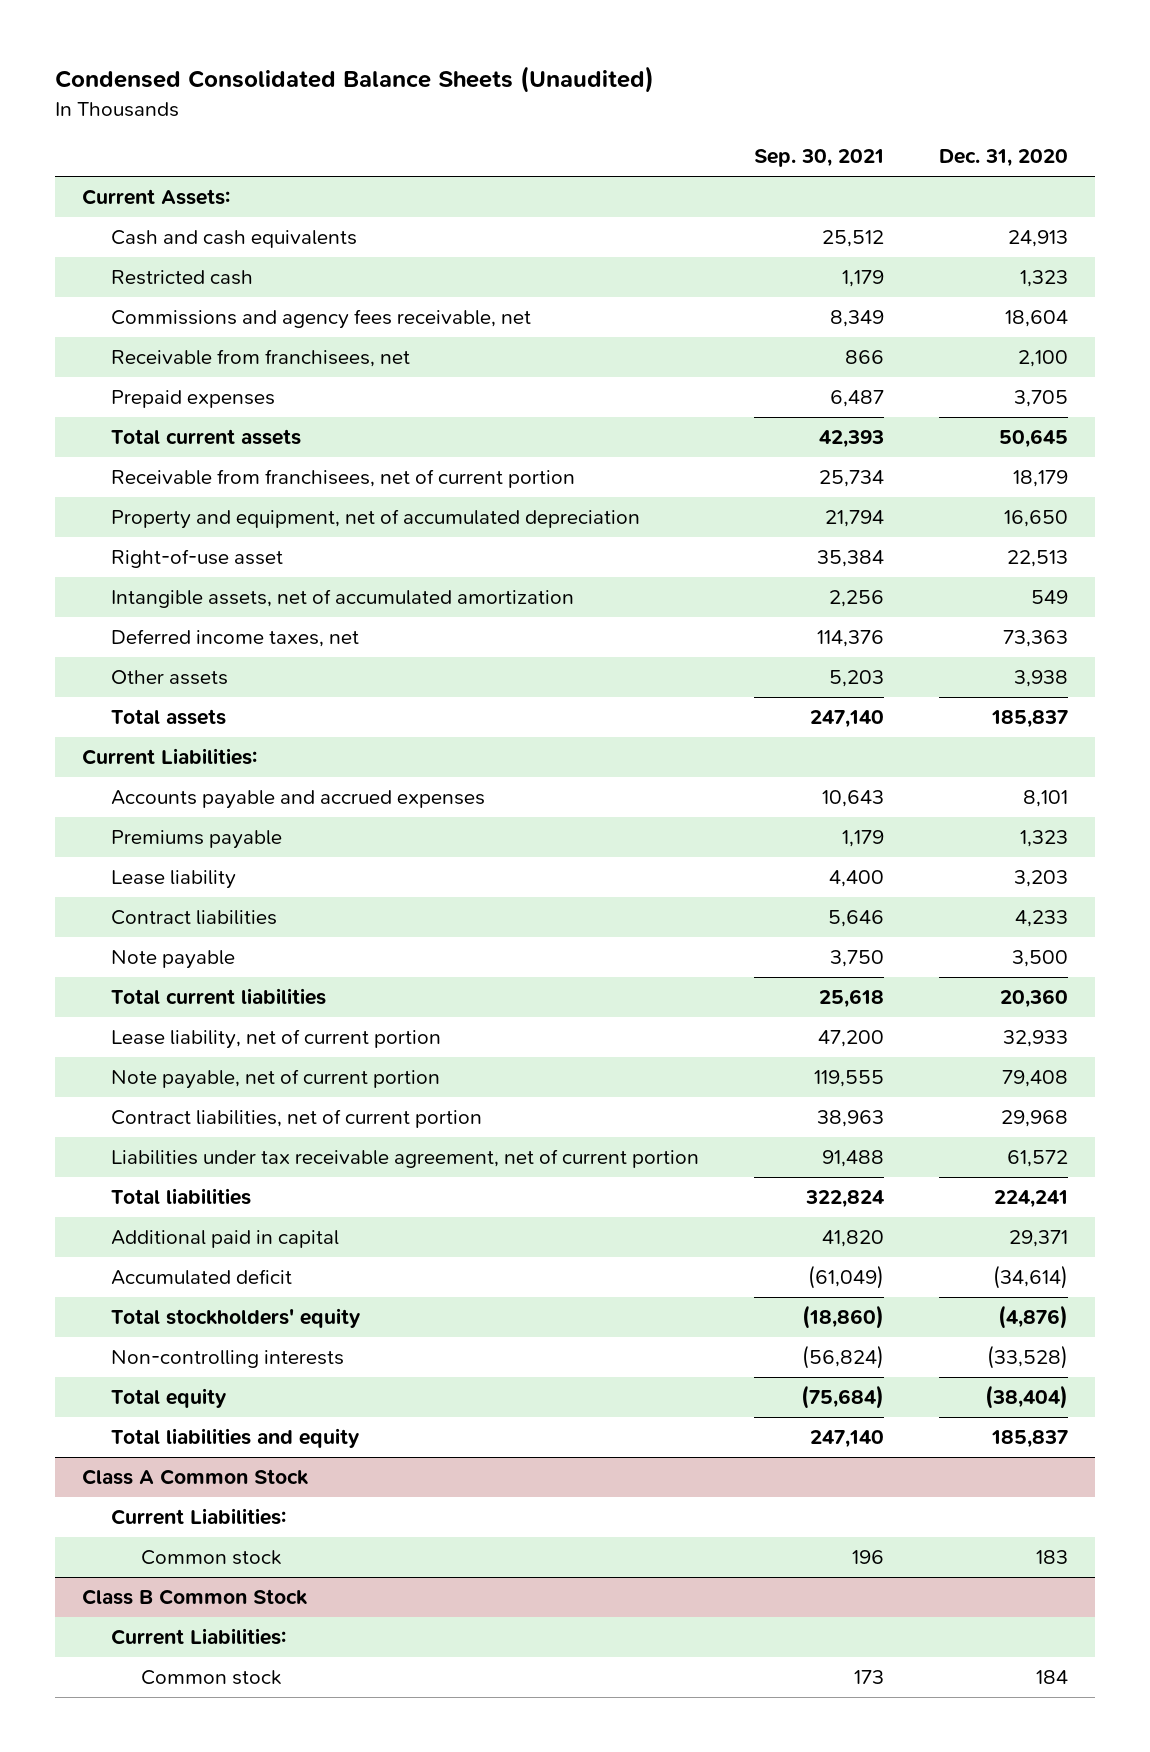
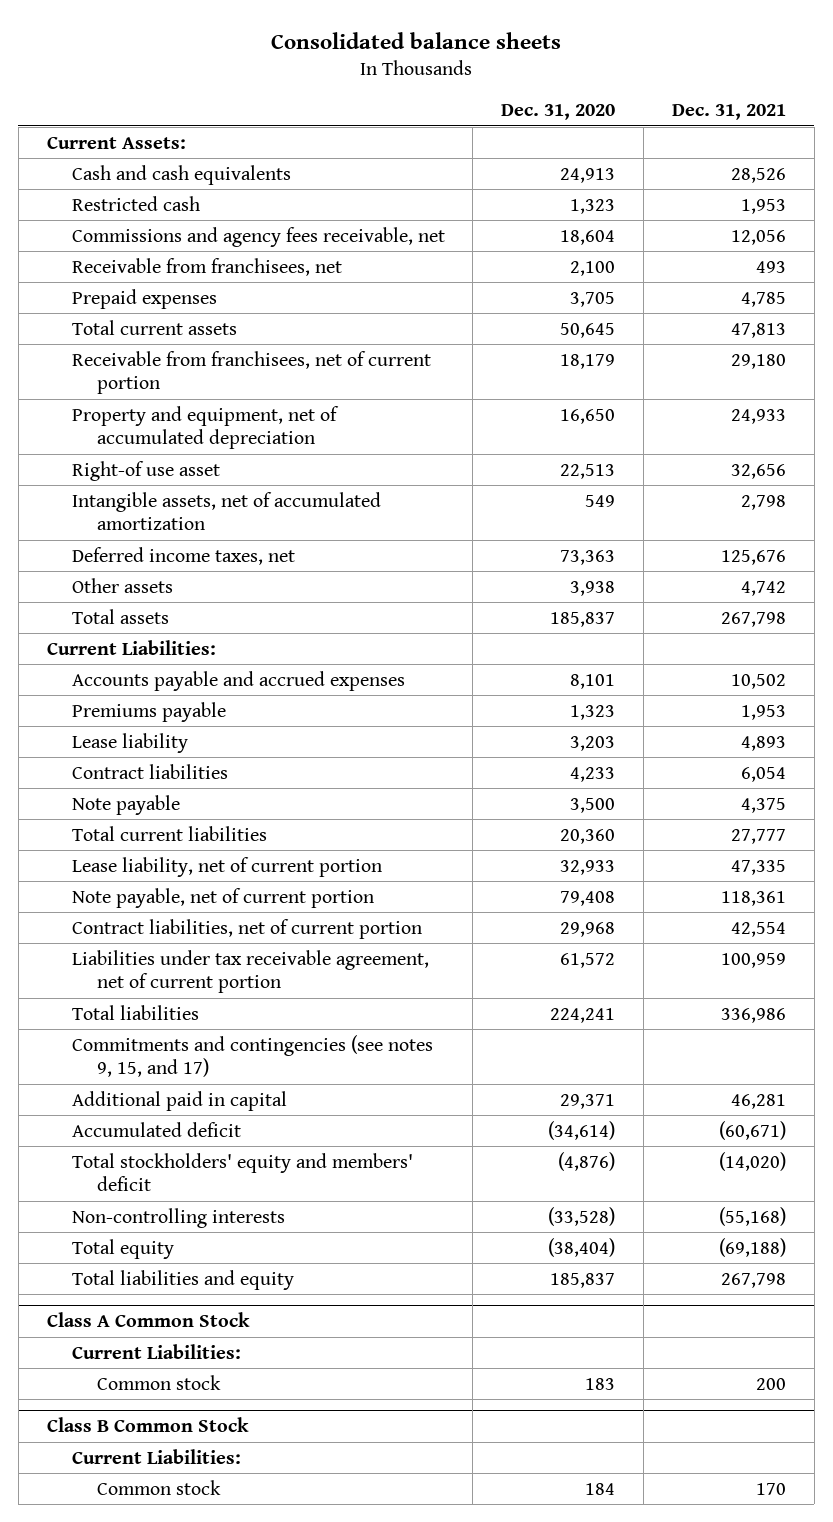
[54,66,654,94] Condensed Consolidated Balance Sheets (Unaudited) -> [271,31,562,49] Consolidated balance sheets
[754,149,885,168] Sep. 30, 2021 -> none
none -> [671,103,786,120] Dec. 31, 2021
[111,548,284,568] Right-of-use asset -> [71,460,220,481] Right-of use asset
none -> [71,1034,433,1078] Commitments and contingencies (see notes 9, 15, and 17)
[111,1307,362,1328] Total stockholders' equity -> [71,1152,413,1192] Total stockholders' equity and members' deficit

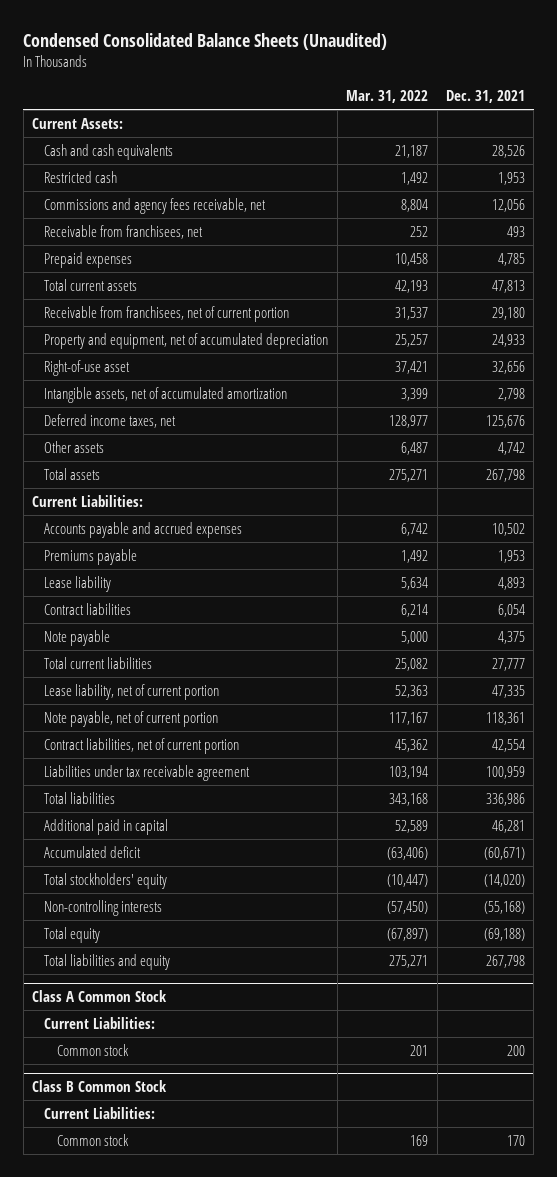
[271,31,562,49] Consolidated balance sheets -> [23,32,388,50] Condensed Consolidated Balance Sheets (Unaudited)
[501,103,616,120] Dec. 31, 2020 -> none
none -> [346,90,429,104] Mar. 31, 2022
[71,460,220,481] Right-of use asset -> [44,359,131,376] Right-of-use asset
[71,949,429,994] Liabilities under tax receivable agreement, net of current portion -> [44,764,251,781] Liabilities under tax receivable agreement
[71,1034,433,1078] Commitments and contingencies (see notes 9, 15, and 17) -> none
[71,1152,413,1192] Total stockholders' equity and members' deficit -> [44,872,168,889] Total stockholders' equity

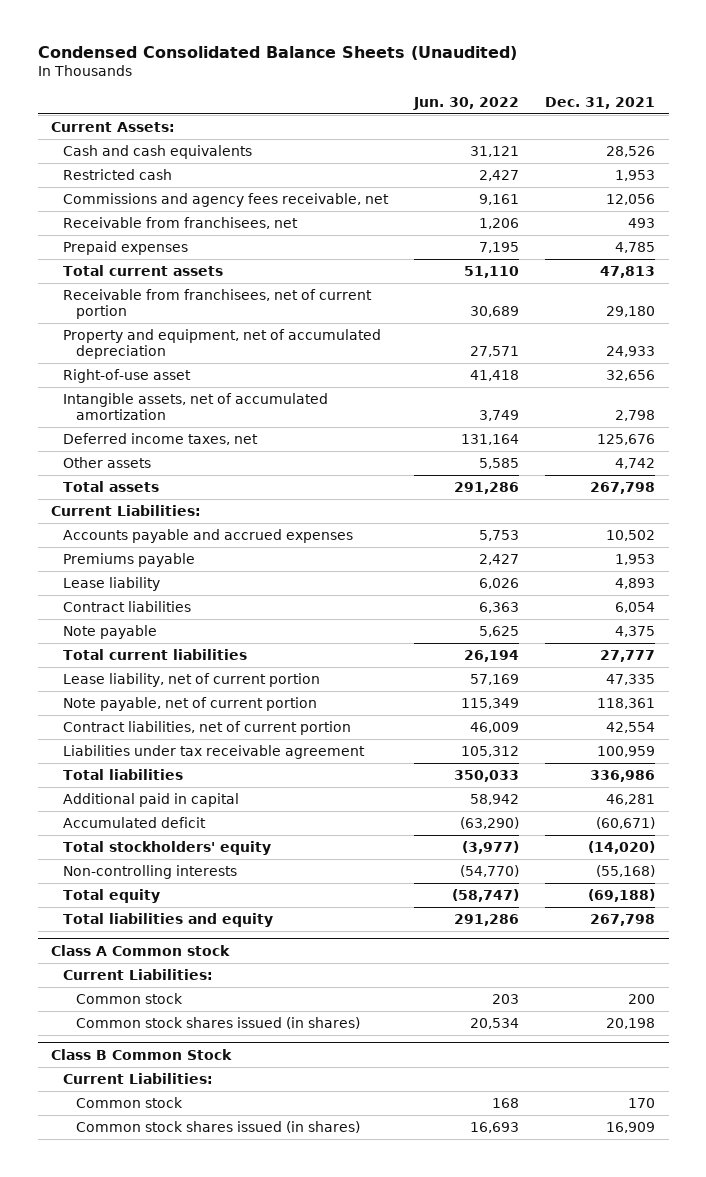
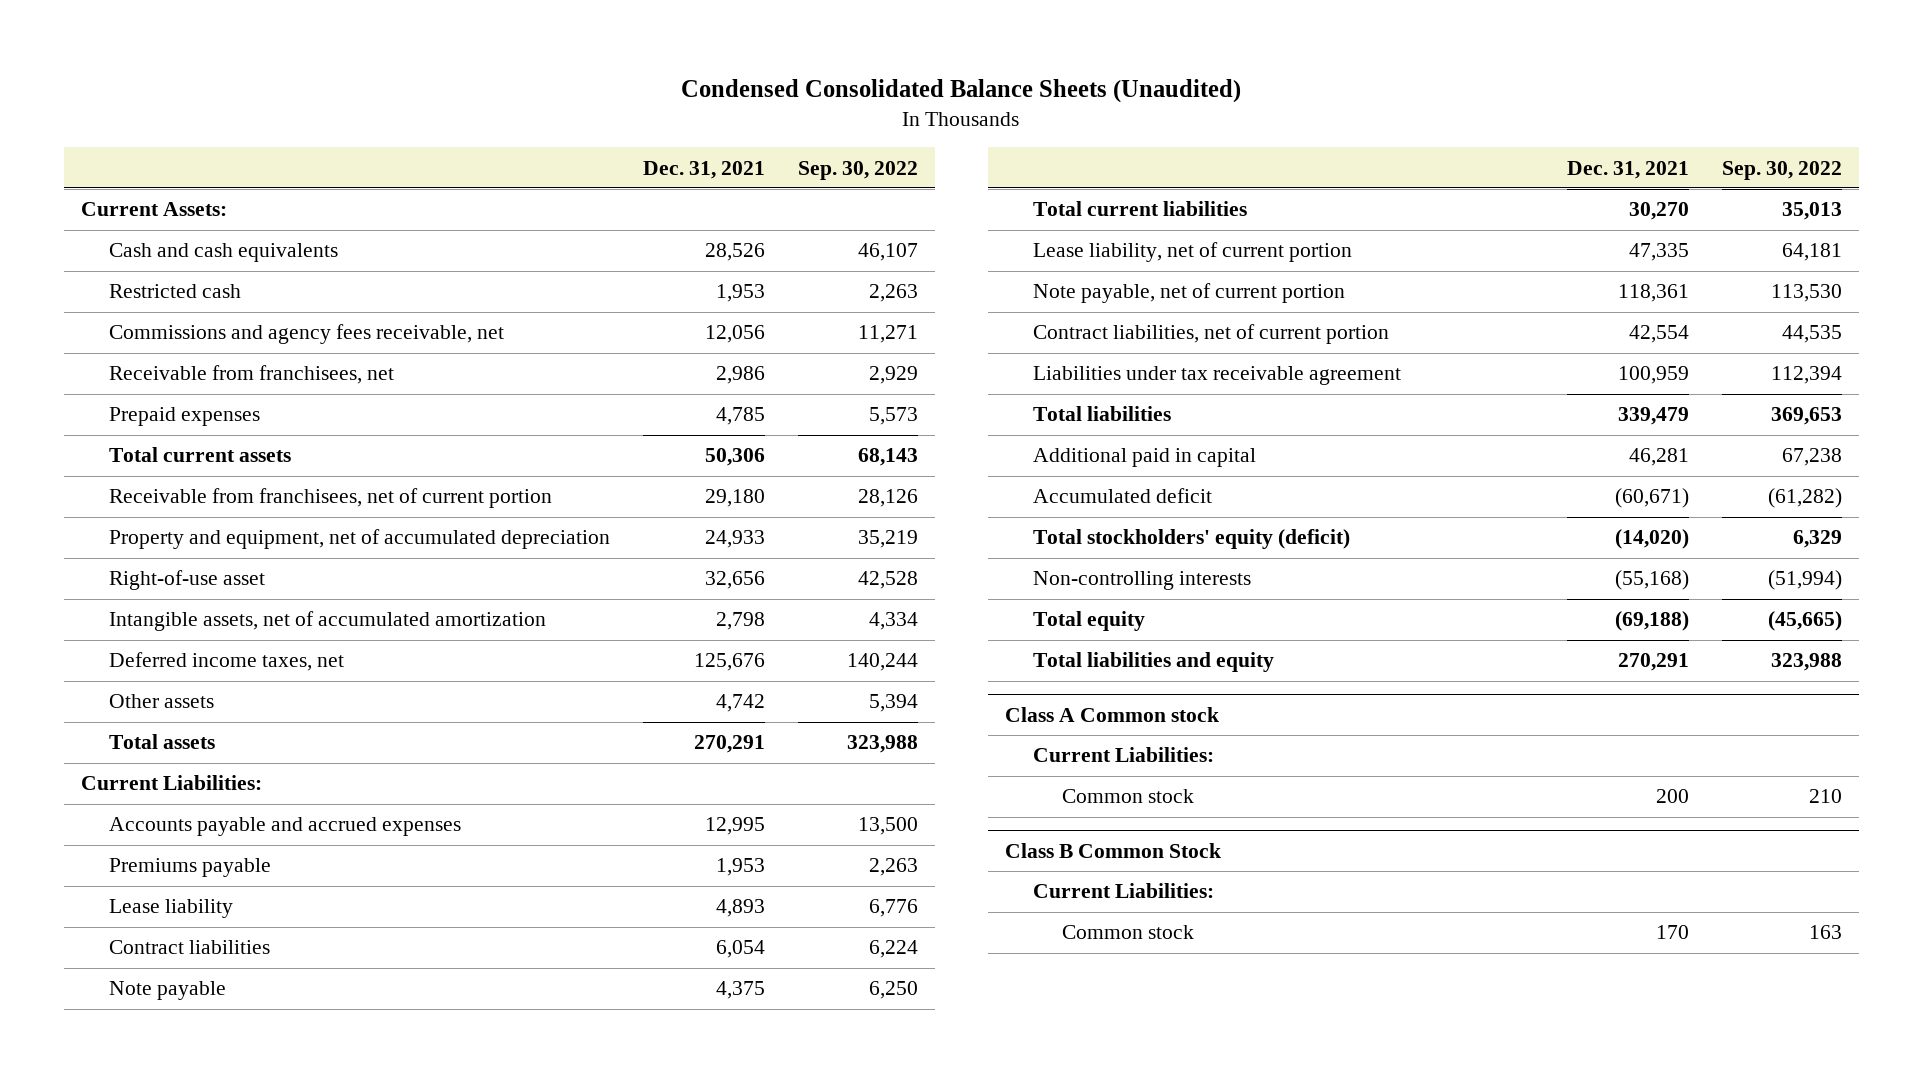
[413,96,520,110] Jun. 30, 2022 -> none
none -> [798,160,919,180] Sep. 30, 2022
[628,217,656,228] 493 -> [716,366,766,385] 2,986
[600,265,656,278] 47,813 -> [705,448,766,467] 50,306
[590,481,656,494] 267,798 -> [694,735,766,754] 270,291
[606,529,656,541] 10,502 -> [705,817,766,836] 12,995
[600,649,656,662] 27,777 -> [1629,202,1690,221] 30,270
[590,769,656,782] 336,986 -> [1618,407,1690,426] 339,479
[63,840,272,855] Total stockholders' equity -> [1033,529,1351,550] Total stockholders' equity (deficit)
[590,913,656,926] 267,798 -> [1618,653,1690,672] 270,291
[75,1016,360,1029] Common stock shares issued (in shares) -> none
[75,1120,360,1133] Common stock shares issued (in shares) -> none

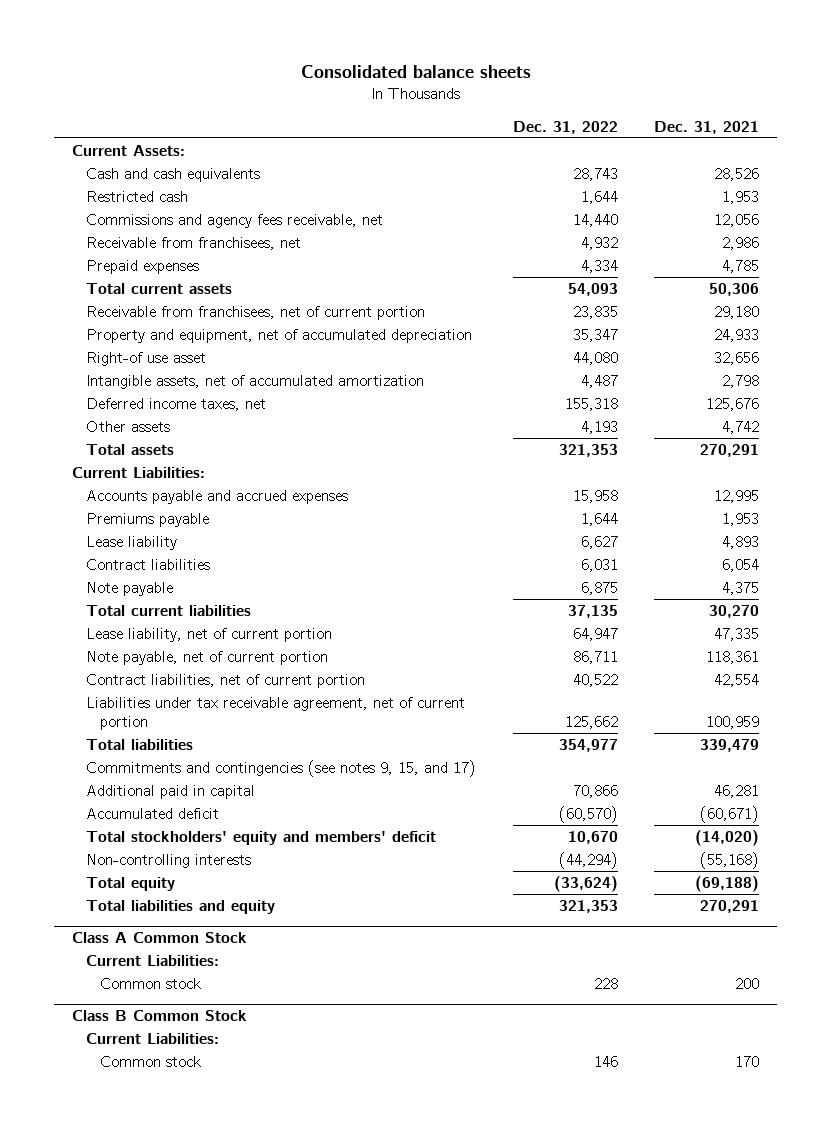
[681,79,1242,104] Condensed Consolidated Balance Sheets (Unaudited) -> [300,65,531,79] Consolidated balance sheets
[798,160,919,180] Sep. 30, 2022 -> none
none -> [512,120,618,134] Dec. 31, 2022
[109,570,266,591] Right-of-use asset -> [86,351,207,366] Right-of use asset
[1033,366,1402,386] Liabilities under tax receivable agreement -> [86,696,466,730] Liabilities under tax receivable agreement, net of current portion
none -> [86,759,477,777] Commitments and contingencies (see notes 9, 15, and 17)
[1033,529,1351,550] Total stockholders' equity (deficit) -> [86,830,437,845] Total stockholders' equity and members' deficit
[1004,706,1219,722] Class A Common stock -> [72,932,248,944] Class A Common Stock

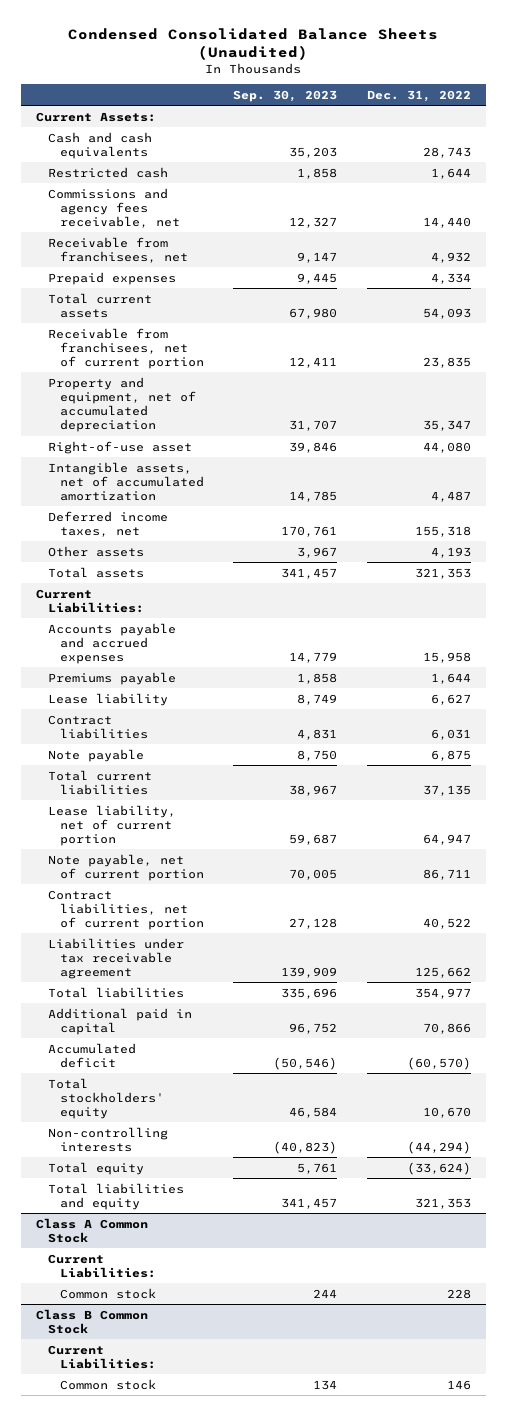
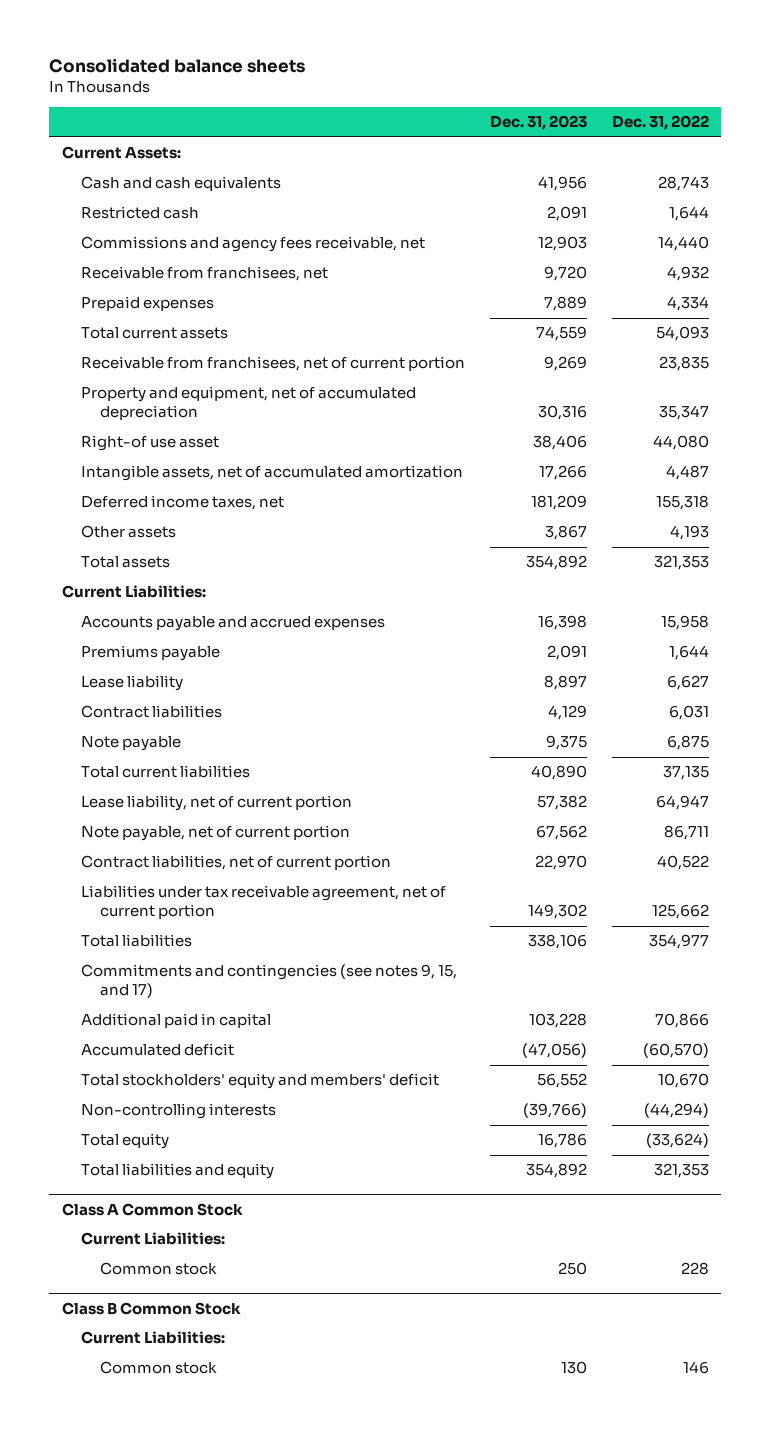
[68,27,439,61] Condensed Consolidated Balance Sheets (Unaudited) -> [49,58,306,74] Consolidated balance sheets
[233,89,338,102] Sep. 30, 2023 -> none
none -> [489,115,587,131] Dec. 31, 2023
[47,440,192,454] Right-of-use asset -> [81,435,220,452] Right-of use asset
[47,937,184,979] Liabilities under tax receivable agreement -> [81,885,447,920] Liabilities under tax receivable agreement, net of current portion
none -> [81,964,458,999] Commitments and contingencies (see notes 9, 15, and 17)
[47,1077,164,1119] Total stockholders' equity -> [81,1073,440,1090] Total stockholders' equity and members' deficit

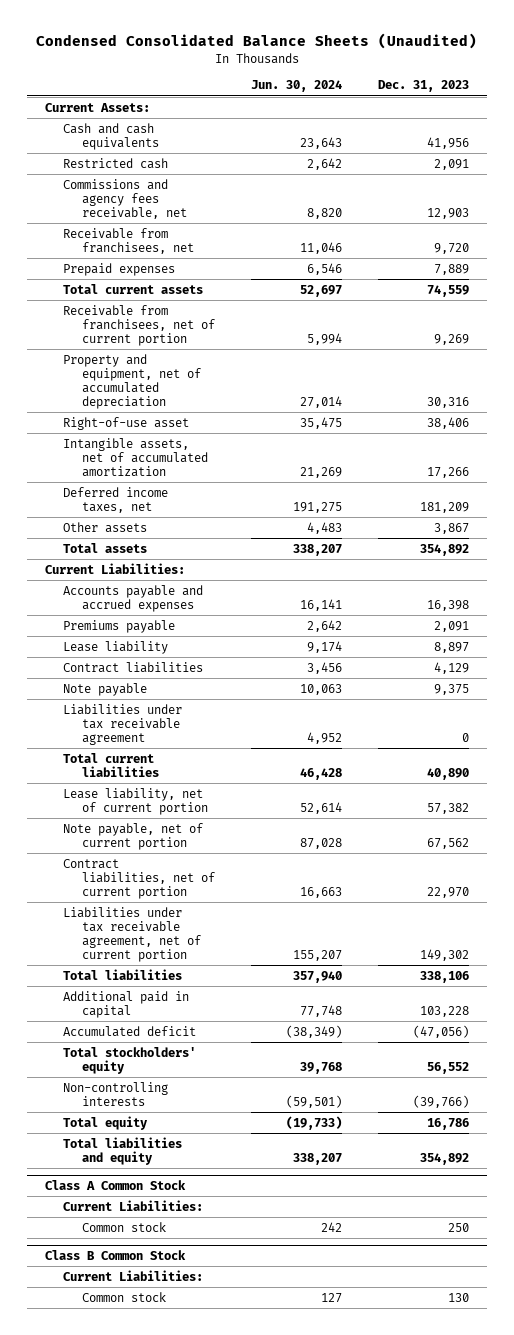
[49,58,306,74] Consolidated balance sheets -> [36,33,478,50] Condensed Consolidated Balance Sheets (Unaudited)
[611,115,709,131] Dec. 31, 2022 -> none
none -> [250,80,342,93] Jun. 30, 2024
[81,435,220,452] Right-of use asset -> [63,416,190,430] Right-of-use asset
none -> [63,703,183,745] Liabilities under tax receivable agreement
[81,964,458,999] Commitments and contingencies (see notes 9, 15, and 17) -> none
[81,1073,440,1090] Total stockholders' equity and members' deficit -> [63,1046,197,1074] Total stockholders' equity

